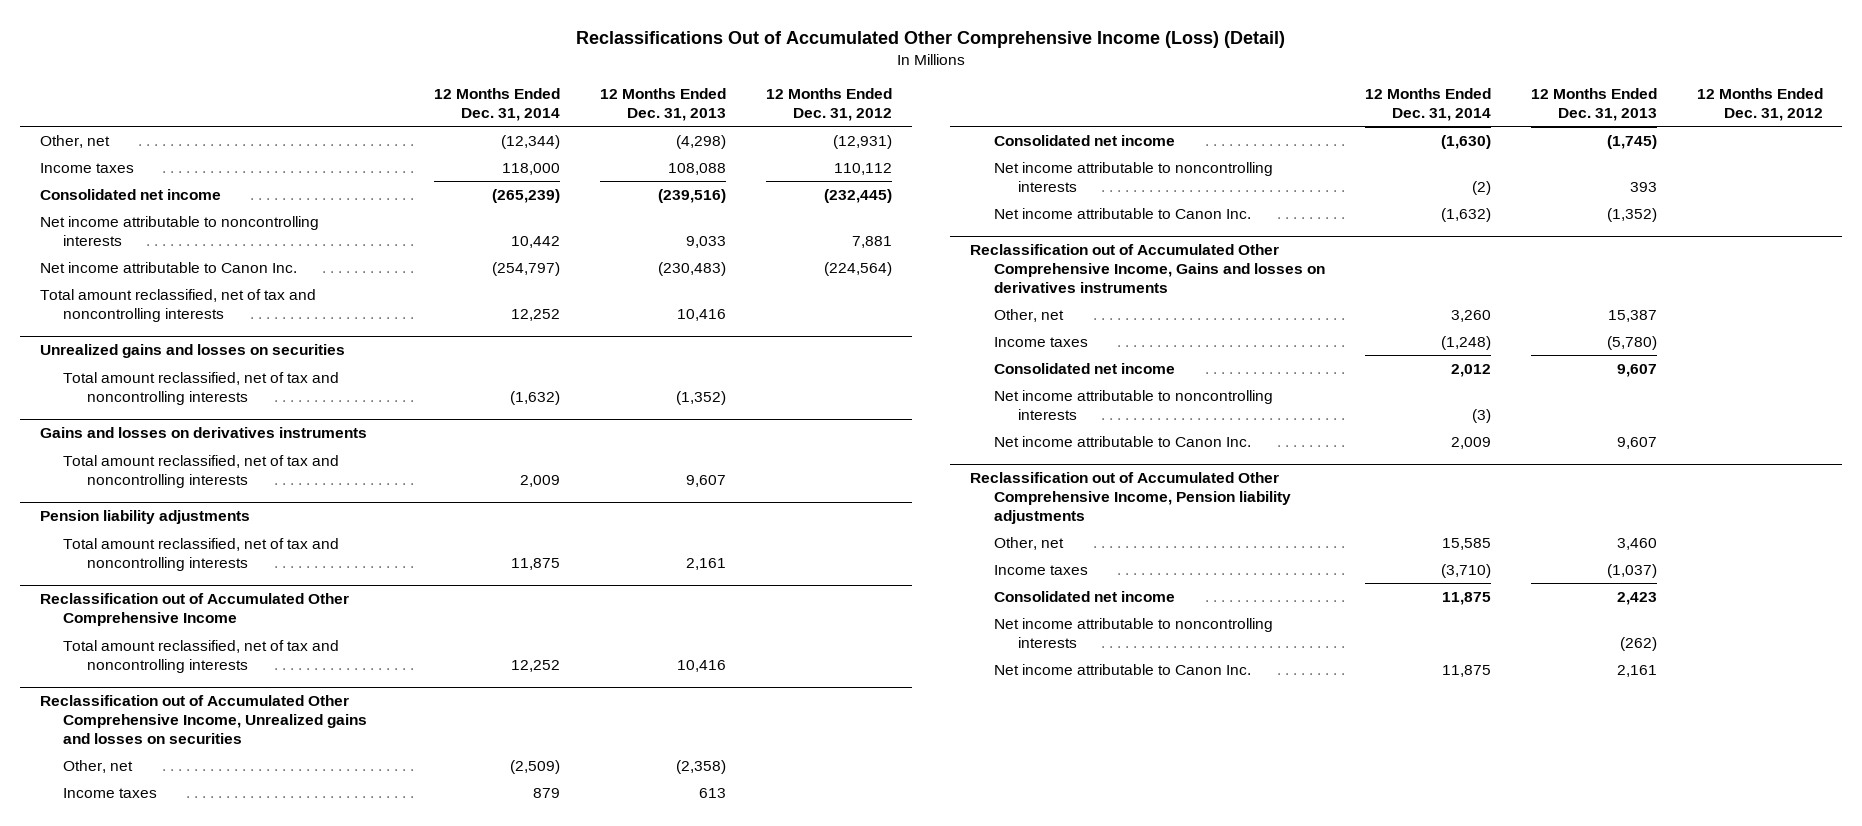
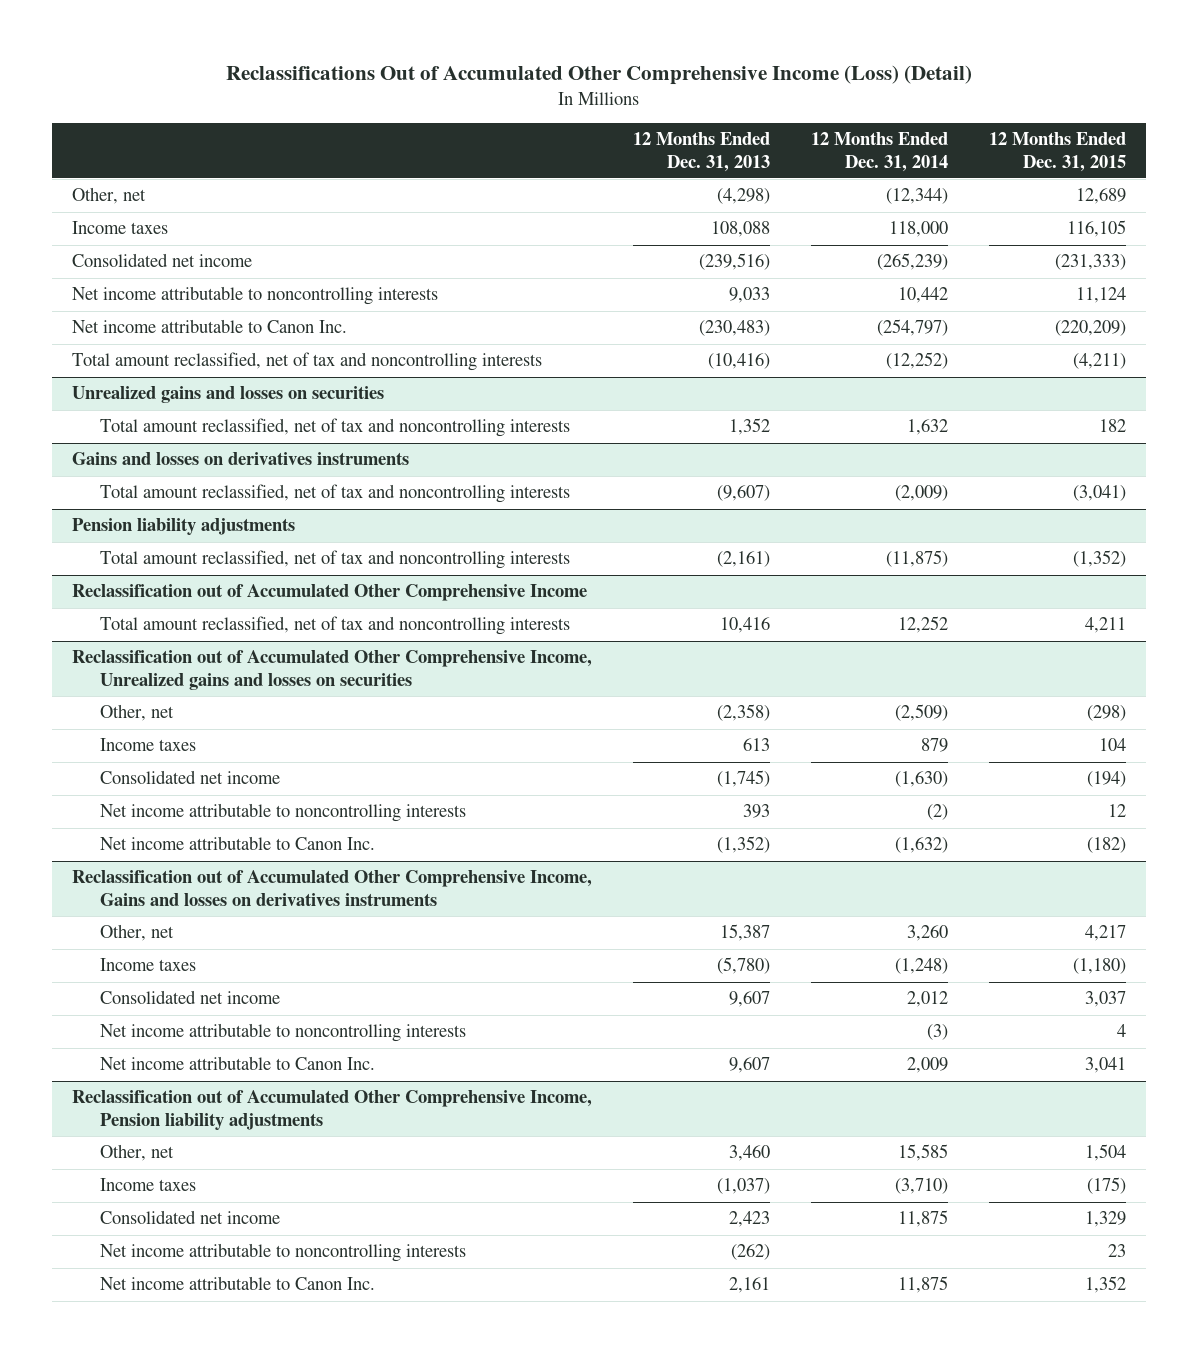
[765,88,892,121] 12 Months Ended Dec. 31, 2012 -> none
none -> [988,132,1126,172] 12 Months Ended Dec. 31, 2015
[511,308,561,321] 12,252 -> [885,352,948,370] (12,252)
[677,308,727,321] 10,416 -> [707,353,770,370] (10,416)
[510,390,561,405] (1,632) -> [906,419,948,436] 1,632
[676,390,727,405] (1,352) -> [728,418,770,436] 1,352
[520,474,561,487] 2,009 -> [894,485,948,502] (2,009)
[686,474,727,487] 9,607 -> [716,485,770,502] (9,607)
[511,557,561,570] 11,875 -> [885,550,948,568] (11,875)
[686,557,727,570] 2,161 -> [716,551,770,568] (2,161)

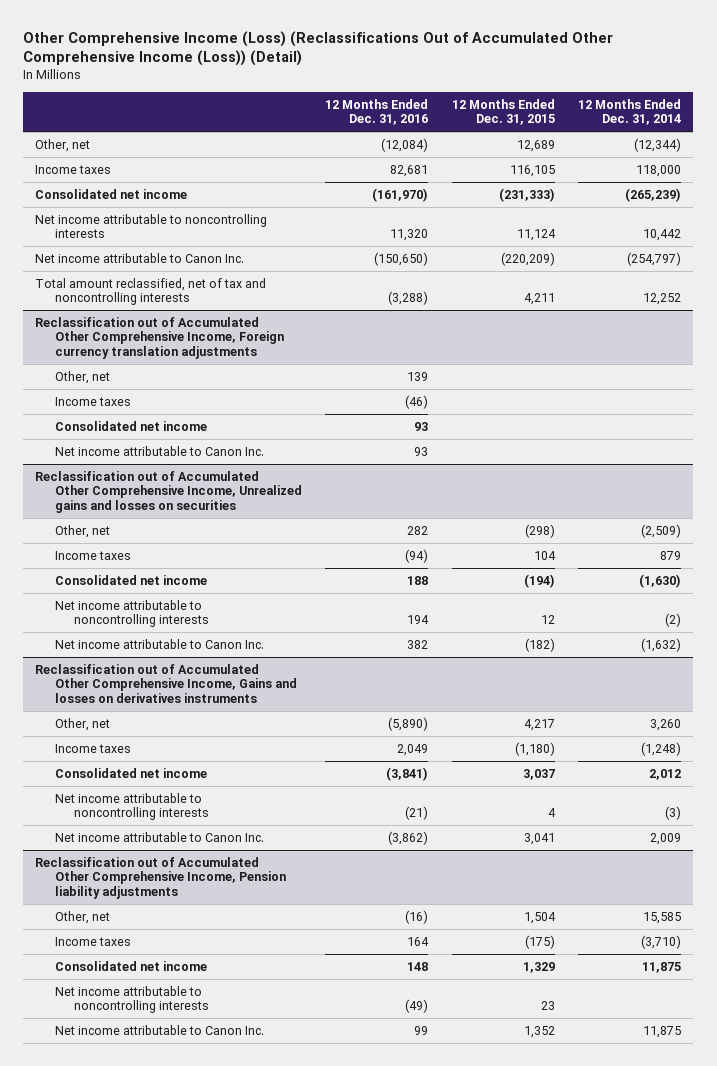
[225,65,972,86] Reclassifications Out of Accumulated Other Comprehensive Income (Loss) (Detail) -> [23,30,614,67] Other Comprehensive Income (Loss) (Reclassifications Out of Accumulated Other Comprehensive Income (Loss)) (Detail)
[632,132,770,172] 12 Months Ended Dec. 31, 2013 -> none
none -> [325,98,429,126] 12 Months Ended Dec. 31, 2016
[72,352,543,372] Total amount reclassified, net of tax and noncontrolling interests -> none
[72,386,385,404] Unrealized gains and losses on securities -> none
[99,418,570,438] Total amount reclassified, net of tax and noncontrolling interests -> none
[72,452,410,466] Gains and losses on derivatives instruments -> none
[99,484,570,504] Total amount reclassified, net of tax and noncontrolling interests -> none
[72,518,296,536] Pension liability adjustments -> none
[99,550,570,570] Total amount reclassified, net of tax and noncontrolling interests -> none
[72,584,588,602] Reclassification out of Accumulated Other Comprehensive Income -> none
none -> [35,316,284,360] Reclassification out of Accumulated Other Comprehensive Income, Foreign currency translation adjustments
none -> [54,370,110,384] Other, net
none -> [54,396,131,406] Income taxes
none -> [54,420,207,431] Consolidated net income
none -> [54,445,264,456] Net income attributable to Canon Inc.

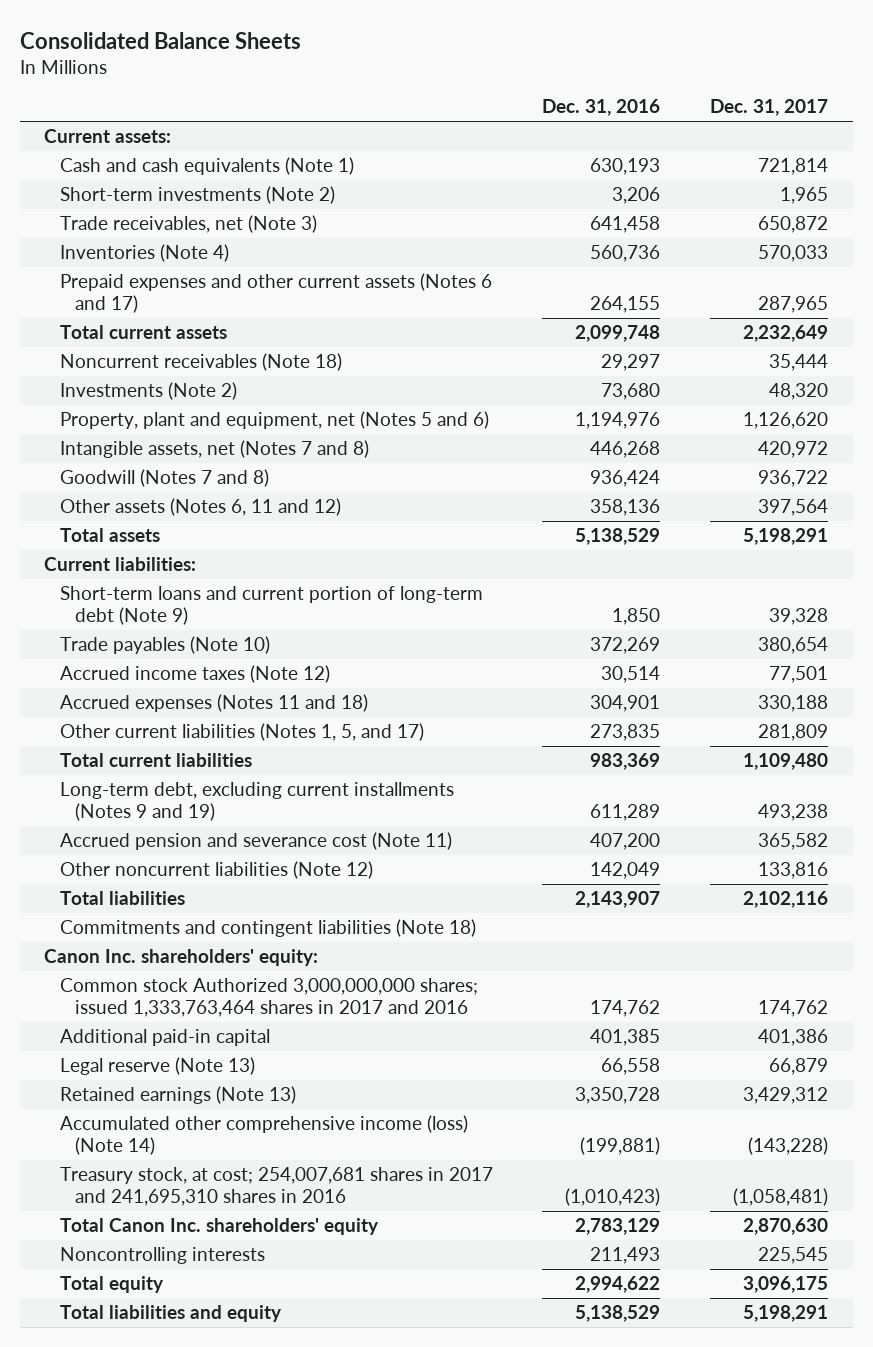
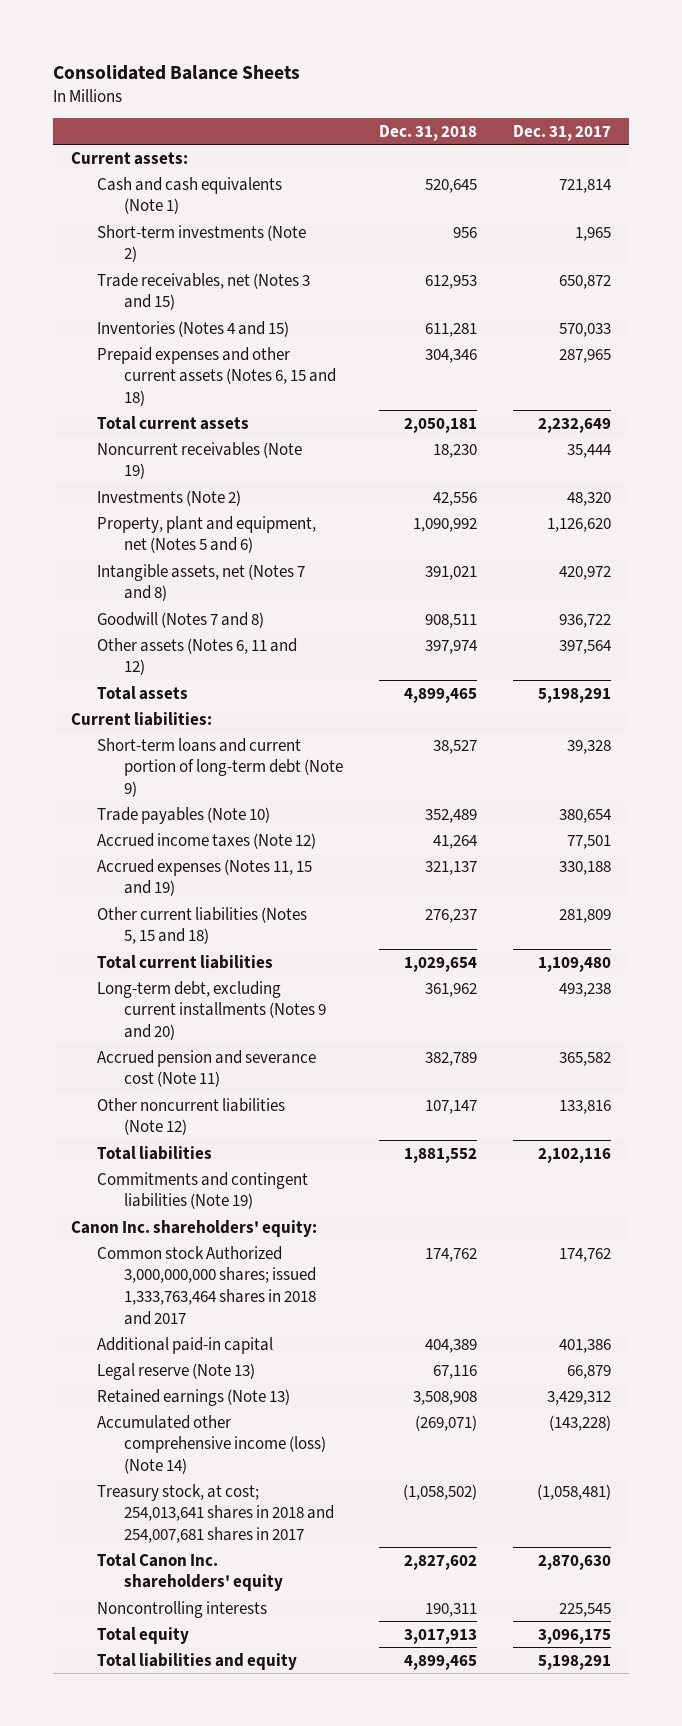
[542,99,661,117] Dec. 31, 2016 -> none
none -> [378,124,477,141] Dec. 31, 2018
[59,214,317,233] Trade receivables, net (Note 3) -> [97,272,311,311] Trade receivables, net (Notes 3 and 15)
[59,243,229,262] Inventories (Note 4) -> [97,320,290,337] Inventories (Notes 4 and 15)
[59,272,492,314] Prepaid expenses and other current assets (Notes 6 and 17) -> [97,346,336,406] Prepaid expenses and other current assets (Notes 6, 15 and 18)
[59,352,342,371] Noncurrent receivables (Note 18) -> [97,441,303,480] Noncurrent receivables (Note 19)
[59,693,368,712] Accrued expenses (Notes 11 and 18) -> [97,858,313,897] Accrued expenses (Notes 11, 15 and 19)
[59,722,424,741] Other current liabilities (Notes 1, 5, and 17) -> [97,906,308,945] Other current liabilities (Notes 5, 15 and 18)
[59,781,454,822] Long-term debt, excluding current installments (Notes 9 and 19) -> [97,980,326,1040] Long-term debt, excluding current installments (Notes 9 and 20)
[59,918,476,937] Commitments and contingent liabilities (Note 18) -> [97,1171,309,1210] Commitments and contingent liabilities (Note 19)
[59,977,478,1018] Common stock Authorized 3,000,000,000 shares; issued 1,333,763,464 shares in 2017 and 2016 -> [97,1245,316,1325] Common stock Authorized 3,000,000,000 shares; issued 1,333,763,464 shares in 2018 and 2017
[59,1166,493,1207] Treasury stock, at cost; 254,007,681 shares in 2017 and 241,695,310 shares in 2016 -> [97,1483,334,1543] Treasury stock, at cost; 254,013,641 shares in 2018 and 254,007,681 shares in 2017

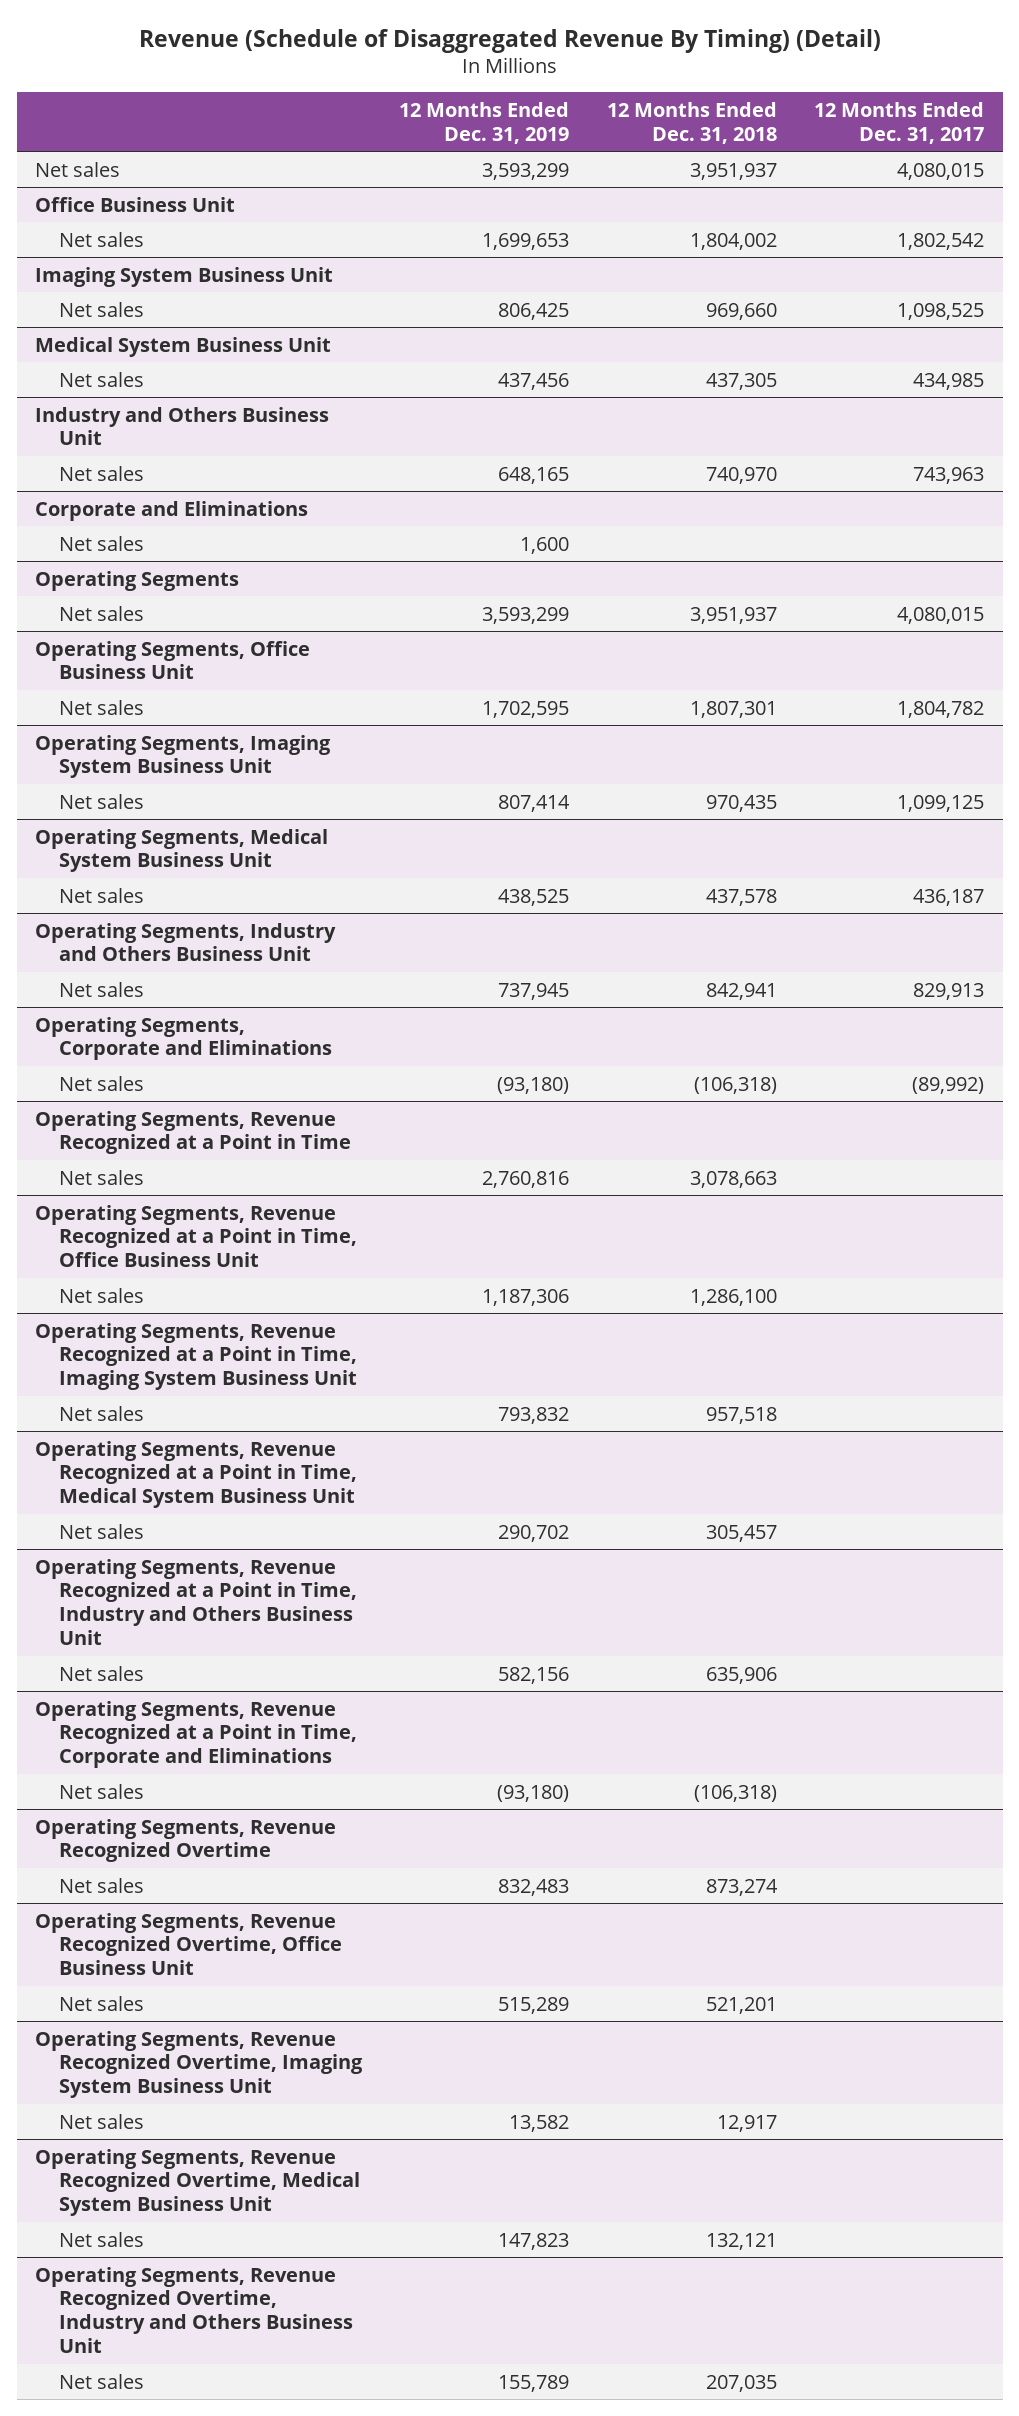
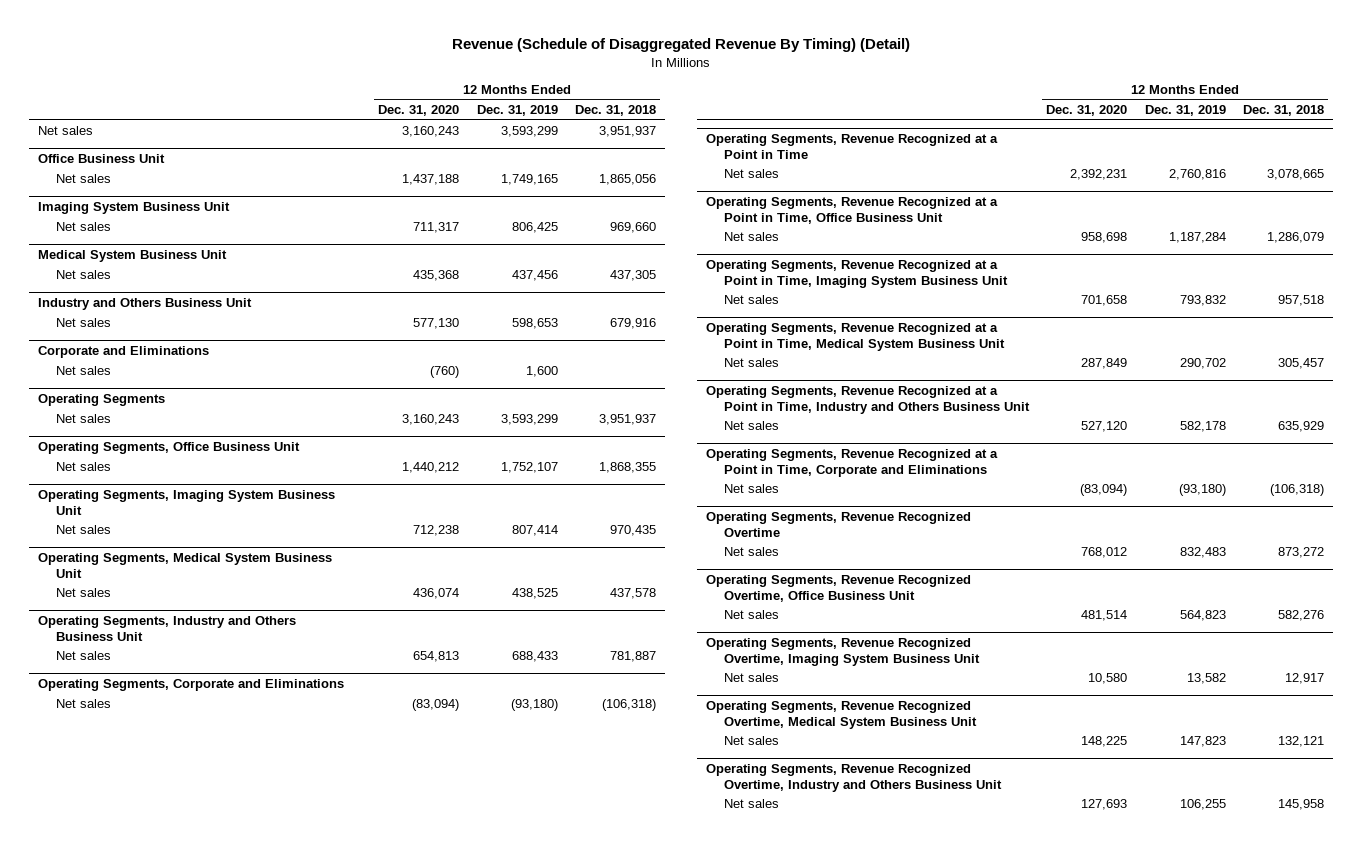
[814,101,985,144] 12 Months Ended Dec. 31, 2017 -> none
none -> [378,105,460,117] Dec. 31, 2020
[482,232,570,250] 1,699,653 -> [500,174,558,186] 1,749,165
[689,232,777,250] 1,804,002 -> [598,174,656,186] 1,865,056
[498,466,570,484] 648,165 -> [511,318,558,330] 598,653
[705,466,777,484] 740,970 -> [609,318,656,330] 679,916
[482,700,570,718] 1,702,595 -> [500,462,558,474] 1,752,107
[689,700,777,718] 1,807,301 -> [598,462,656,474] 1,868,355
[498,982,570,1000] 737,945 -> [511,651,558,663] 688,433
[705,982,777,1000] 842,941 -> [609,651,656,663] 781,887
[689,1170,777,1188] 3,078,663 -> [1266,169,1324,181] 3,078,665
[482,1288,570,1306] 1,187,306 -> [1168,232,1226,244] 1,187,284
[689,1288,777,1306] 1,286,100 -> [1266,232,1324,244] 1,286,079
[498,1666,570,1684] 582,156 -> [1179,421,1226,433] 582,178
[705,1666,777,1684] 635,906 -> [1277,421,1324,433] 635,929
[705,1878,778,1896] 873,274 -> [1277,547,1324,559] 873,272
[498,1996,570,2014] 515,289 -> [1179,610,1226,622] 564,823
[705,1996,777,2014] 521,201 -> [1277,610,1324,622] 582,276
[498,2374,570,2392] 155,789 -> [1179,799,1226,811] 106,255
[705,2374,777,2392] 207,035 -> [1277,799,1324,811] 145,958

